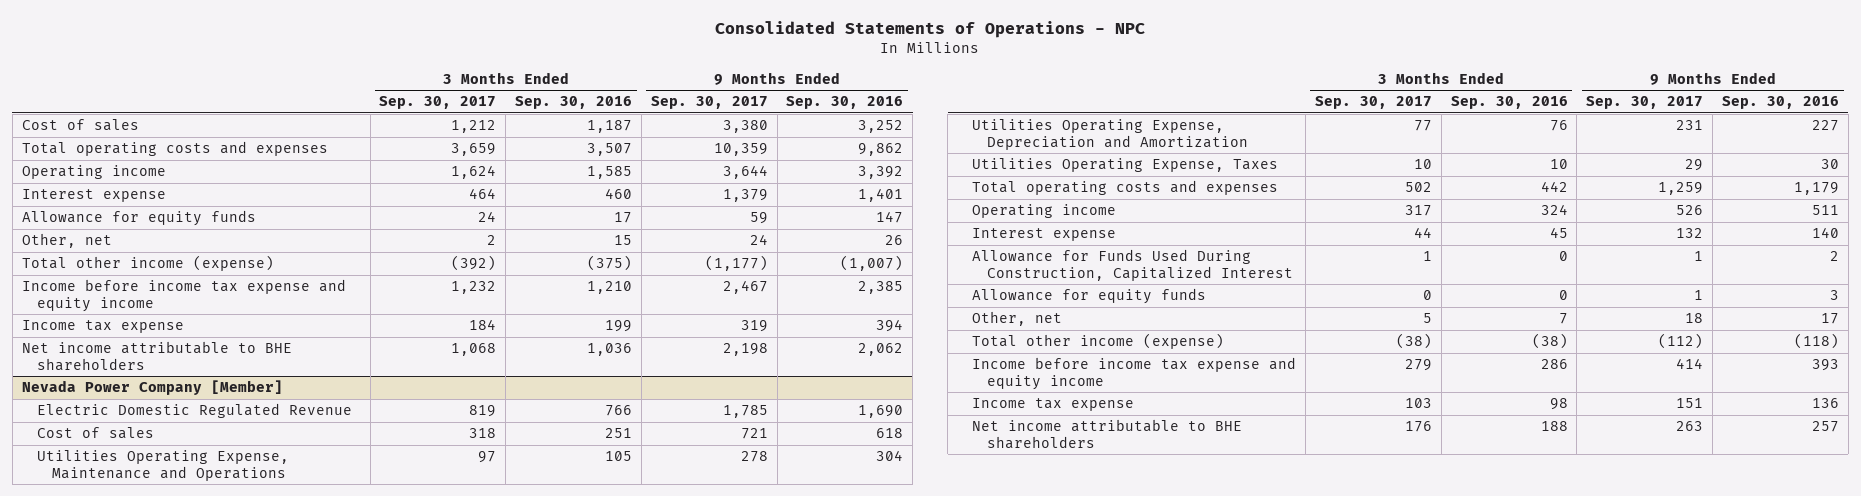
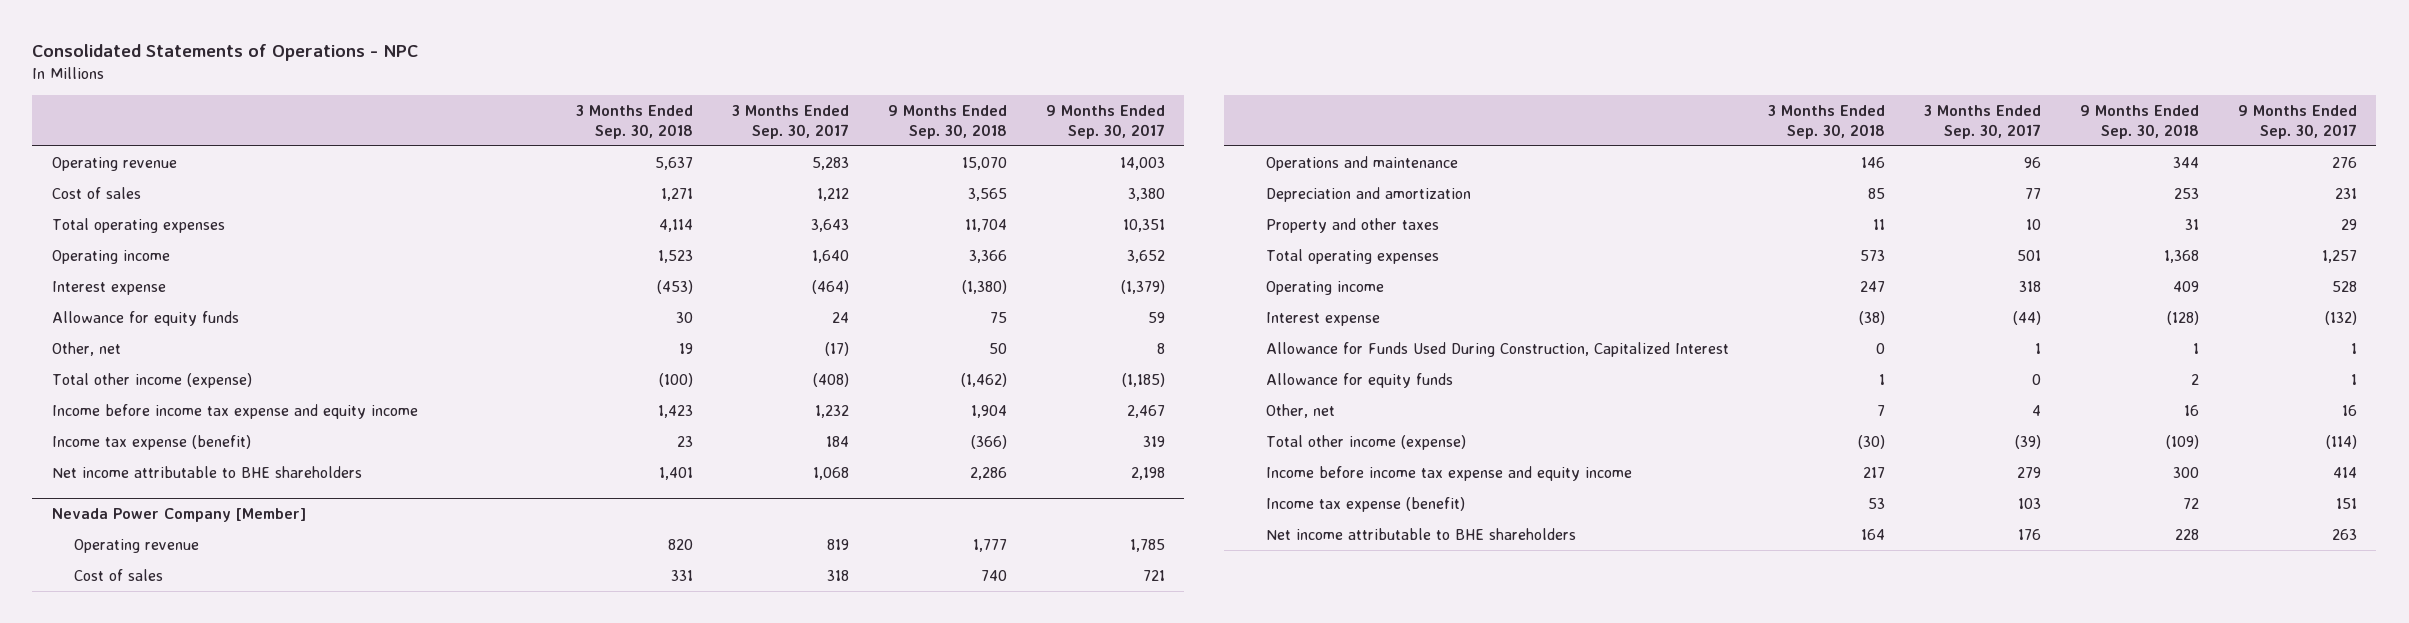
[515,96,633,110] Sep. 30, 2016 -> none
[786,96,904,110] Sep. 30, 2016 -> none
none -> [576,104,694,139] 3 Months Ended Sep. 30, 2018
none -> [888,104,1008,139] 9 Months Ended Sep. 30, 2018
none -> [51,156,177,171] Operating revenue
[21,141,328,157] Total operating costs and expenses -> [51,217,225,233] Total operating expenses
[451,143,497,157] 3,659 -> [811,218,850,232] 3,643
[713,143,768,157] 10,359 -> [1122,218,1165,232] 10,351
[451,165,497,180] 1,624 -> [812,249,850,263] 1,640
[722,165,768,180] 3,644 -> [1126,249,1165,263] 3,652
[469,188,497,200] 464 -> [812,279,850,294] (464)
[722,189,768,203] 1,379 -> [1120,279,1165,294] (1,379)
[487,235,497,246] 2 -> [825,341,850,356] (17)
[749,234,768,246] 24 -> [1156,342,1165,354] 8
[451,255,497,272] (392) -> [813,372,850,387] (408)
[704,255,768,272] (1,177) -> [1121,372,1165,387] (1,185)
[21,320,184,334] Income tax expense -> [51,434,251,450] Income tax expense (benefit)
[36,403,352,419] Electric Domestic Regulated Revenue -> [74,538,200,553] Operating revenue
[36,450,289,481] Utilities Operating Expense, Maintenance and Operations -> [1266,155,1459,171] Operations and maintenance
[478,451,497,464] 97 -> [2024,156,2042,168] 96
[740,451,768,463] 278 -> [2331,156,2357,168] 276
[972,119,1249,150] Utilities Operating Expense, Depreciation and Amortization -> [1266,186,1472,202] Depreciation and amortization
[972,158,1279,173] Utilities Operating Expense, Taxes -> [1266,217,1440,233] Property and other taxes
[972,180,1279,196] Total operating costs and expenses -> [1266,248,1440,264] Total operating expenses
[1404,182,1432,193] 502 -> [2017,249,2042,261] 501
[1658,182,1704,196] 1,259 -> [2321,249,2357,263] 1,257
[1404,205,1432,217] 317 -> [2019,280,2042,292] 318
[1676,205,1704,216] 526 -> [2331,280,2357,292] 528
[1413,227,1432,239] 44 -> [2013,310,2042,325] (44)
[1676,228,1704,239] 132 -> [2324,310,2357,325] (132)
[1422,313,1432,324] 5 -> [2032,404,2042,416] 4
[1685,313,1704,324] 18 -> [2341,404,2357,416] 16
[1395,333,1432,350] (38) -> [2015,434,2042,449] (39)
[1658,333,1704,350] (112) -> [2325,434,2357,449] (114)
[972,398,1135,412] Income tax expense -> [1266,496,1466,512] Income tax expense (benefit)

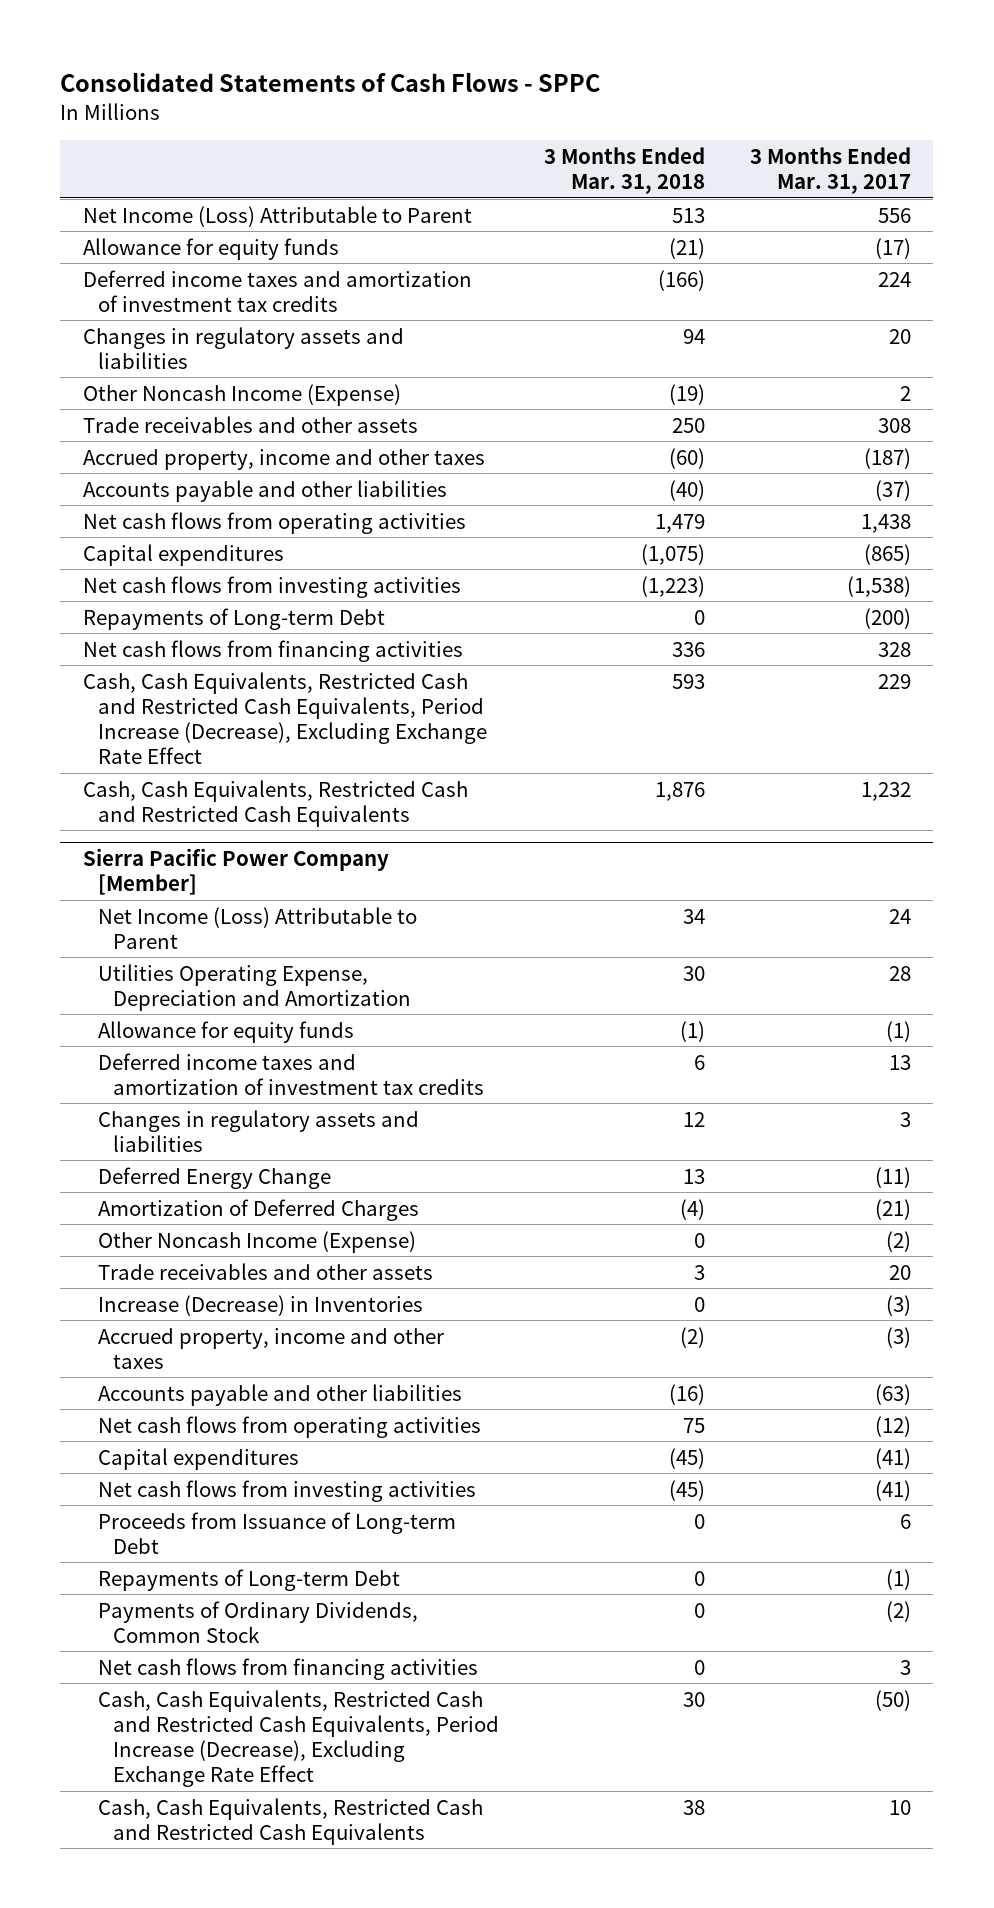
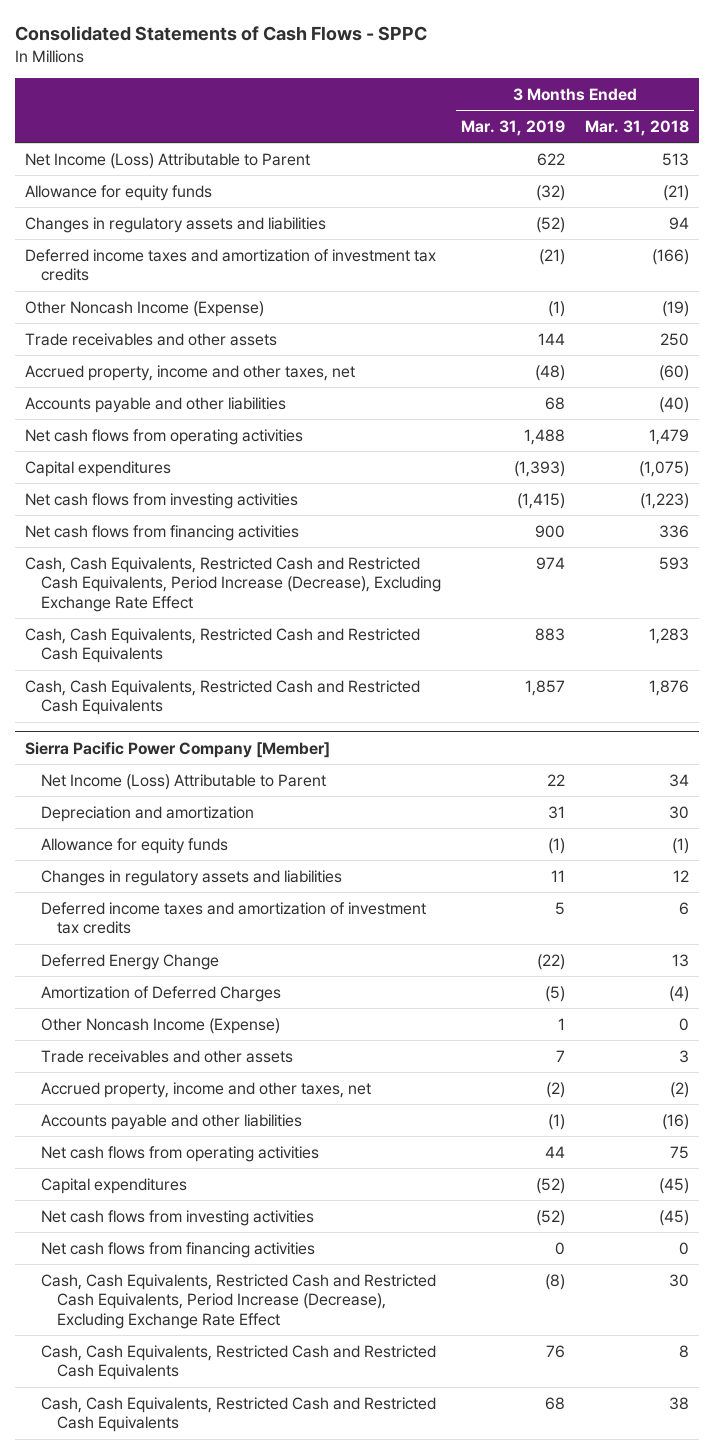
[749,147,911,195] 3 Months Ended Mar. 31, 2017 -> none
none -> [461,119,566,136] Mar. 31, 2019
[82,269,472,312] Deferred income taxes and amortization of investment tax credits -> [25,248,437,282] Deferred income taxes and amortization of investment tax credits
[82,448,485,470] Accrued property, income and other taxes -> [25,364,356,381] Accrued property, income and other taxes, net
[82,607,385,630] Repayments of Long-term Debt -> none
none -> [25,627,421,664] Cash, Cash Equivalents, Restricted Cash and Restricted Cash Equivalents
[98,963,412,1011] Utilities Operating Expense, Depreciation and Amortization -> [41,805,255,822] Depreciation and amortization
[98,1052,485,1095] Deferred income taxes and amortization of investment tax credits -> [41,901,427,935] Deferred income taxes and amortization of investment tax credits
[98,1294,424,1316] Increase (Decrease) in Inventories -> none
[98,1327,445,1369] Accrued property, income and other taxes -> [41,1081,372,1098] Accrued property, income and other taxes, net
[98,1511,457,1554] Proceeds from Issuance of Long-term Debt -> none
[98,1568,401,1591] Repayments of Long-term Debt -> none
[98,1600,419,1643] Payments of Ordinary Dividends, Common Stock -> none
none -> [41,1344,437,1381] Cash, Cash Equivalents, Restricted Cash and Restricted Cash Equivalents

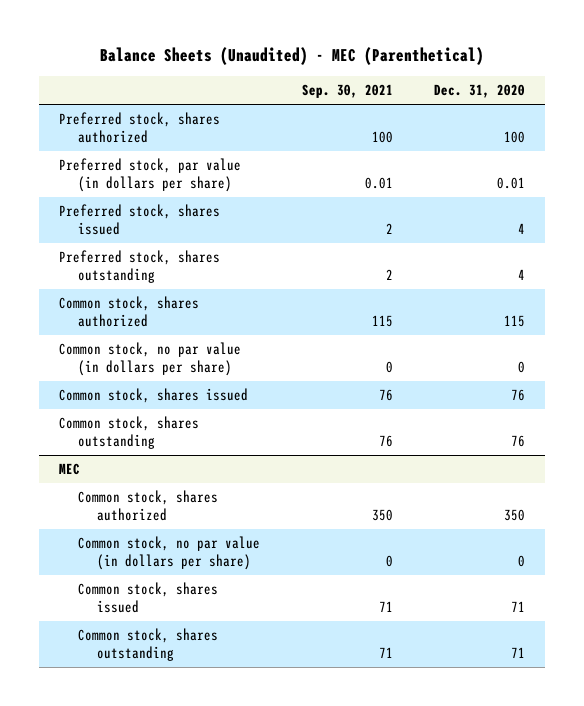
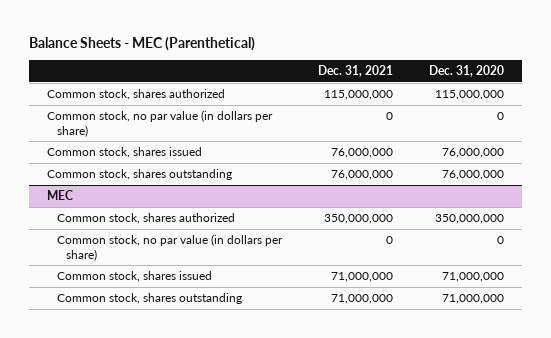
[100,47,485,66] Balance Sheets (Unaudited) - MEC (Parenthetical) -> [28,36,255,51] Balance Sheets - MEC (Parenthetical)
[301,84,393,99] Sep. 30, 2021 -> none
none -> [317,65,393,78] Dec. 31, 2021
[59,112,221,144] Preferred stock, shares authorized -> none
[59,158,242,193] Preferred stock, par value (in dollars per share) -> none
[59,204,221,236] Preferred stock, shares issued -> none
[59,250,221,284] Preferred stock, shares outstanding -> none
[503,315,525,328] 115 -> [435,90,505,101] 115,000,000
[510,389,525,402] 76 -> [442,148,505,159] 76,000,000
[510,435,525,448] 76 -> [442,170,505,181] 76,000,000
[503,509,525,522] 350 -> [435,214,505,225] 350,000,000
[510,601,525,613] 71 -> [442,272,505,283] 71,000,000
[510,647,525,659] 71 -> [442,294,505,305] 71,000,000

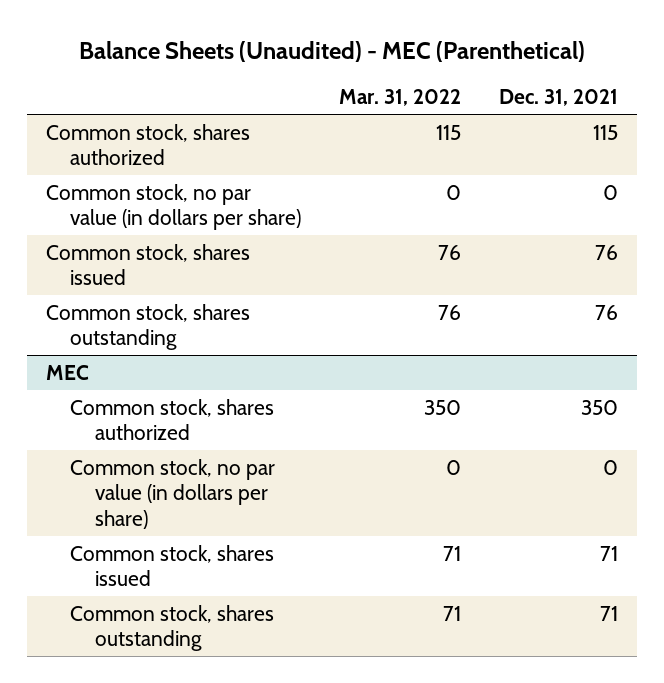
[28,36,255,51] Balance Sheets - MEC (Parenthetical) -> [78,40,585,62] Balance Sheets (Unaudited) - MEC (Parenthetical)
[429,65,505,78] Dec. 31, 2020 -> none
none -> [339,89,462,107] Mar. 31, 2022
[323,90,393,101] 115,000,000 -> [593,124,619,140] 115
[330,148,393,159] 76,000,000 -> [595,244,619,260] 76
[330,170,393,181] 76,000,000 -> [595,304,619,320] 76
[323,214,393,225] 350,000,000 -> [581,399,619,415] 350
[330,272,393,283] 71,000,000 -> [600,545,619,561] 71
[330,294,393,305] 71,000,000 -> [600,605,619,621] 71

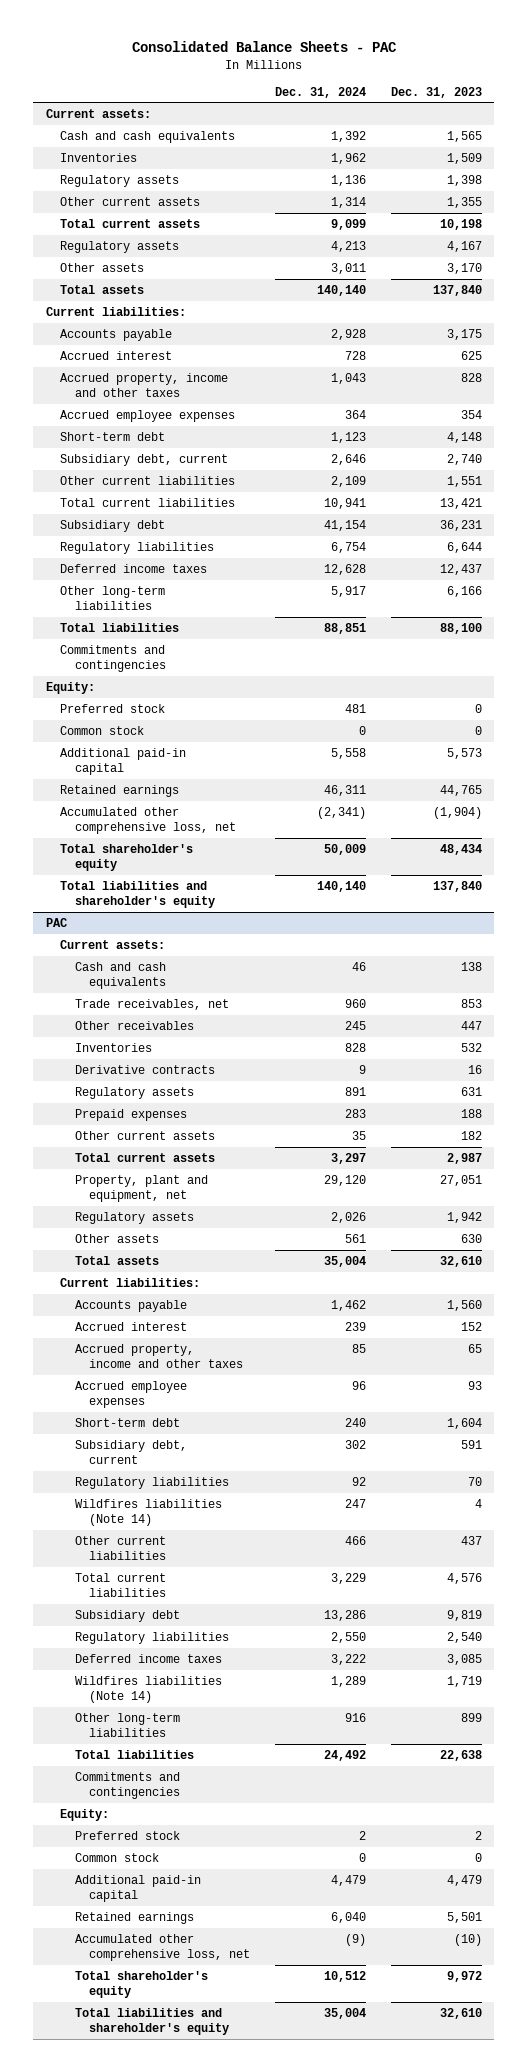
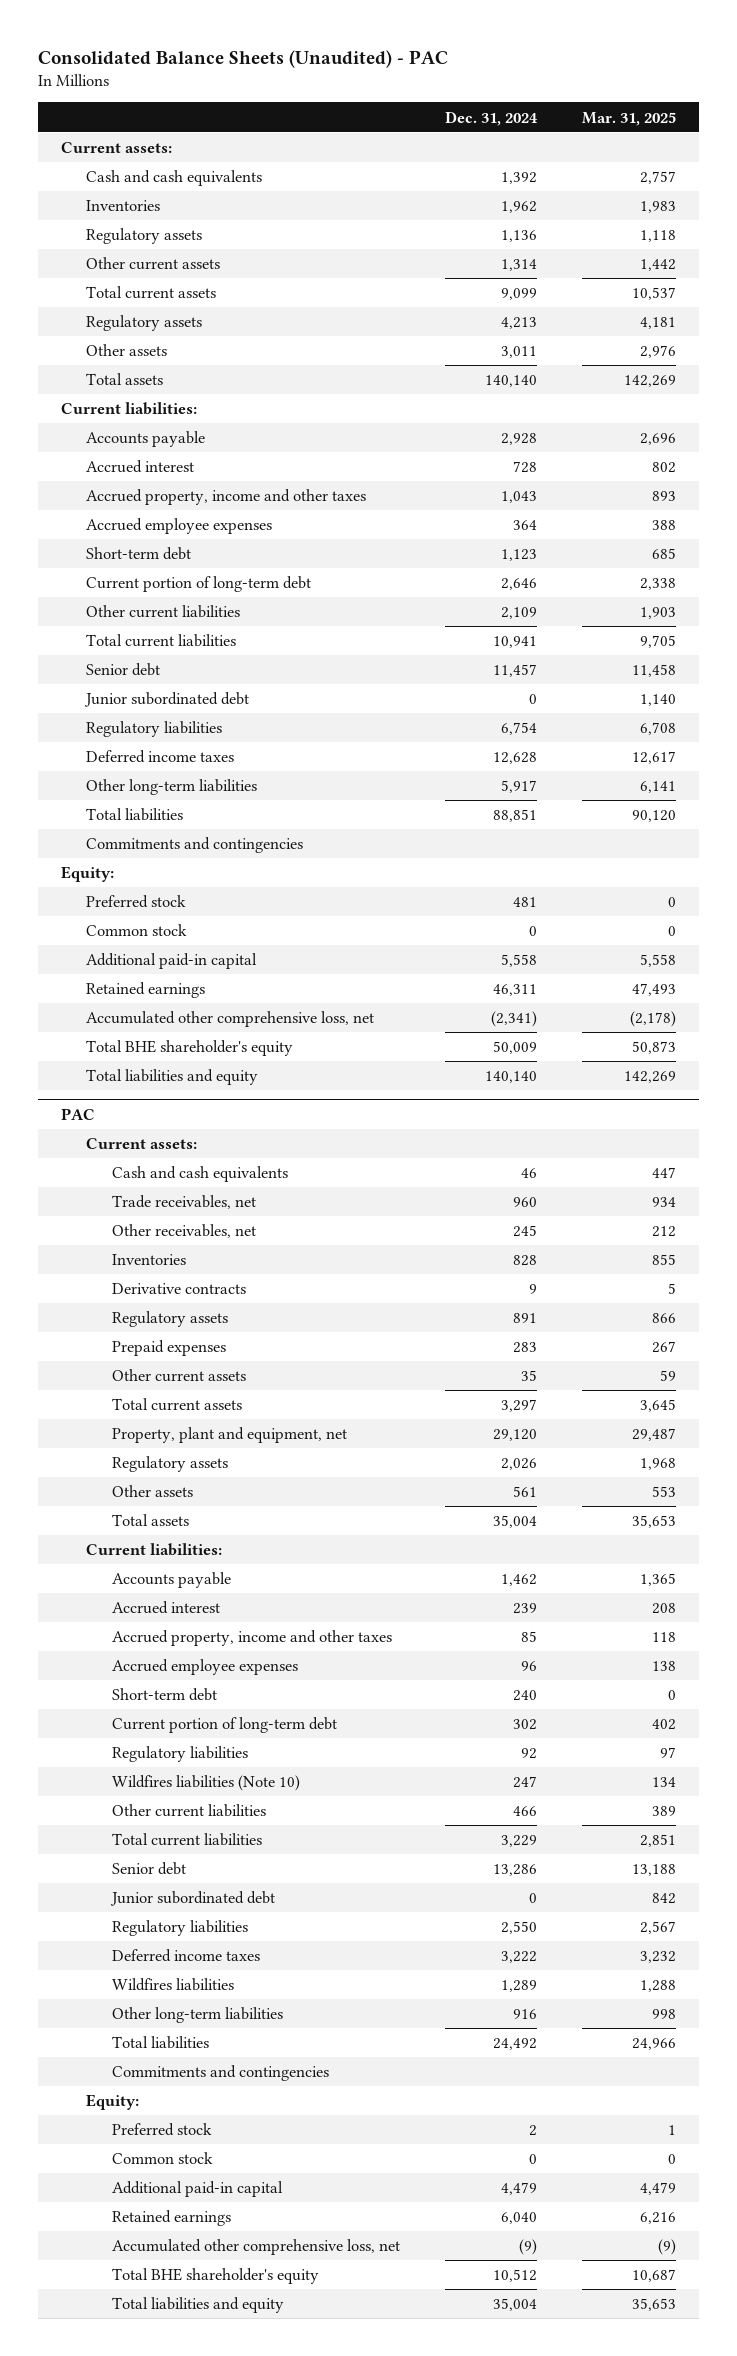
[131,41,397,53] Consolidated Balance Sheets - PAC -> [37,49,448,68] Consolidated Balance Sheets (Unaudited) - PAC
[390,86,482,98] Dec. 31, 2023 -> none
none -> [582,111,677,126] Mar. 31, 2025
[60,453,229,466] Subsidiary debt, current -> [86,576,312,593] Current portion of long-term debt
[60,519,166,532] Subsidiary debt -> none
none -> [86,663,161,677] Senior debt
none -> [84,692,250,708] Junior subordinated debt
[60,843,194,872] Total shareholder's equity -> [86,1040,294,1057] Total BHE shareholder's equity
[60,880,215,909] Total liabilities and shareholder's equity -> [86,1069,259,1086] Total liabilities and equity
[74,1020,194,1030] Other receivables -> [111,1224,256,1239] Other receivables, net
[74,1439,187,1465] Subsidiary debt, current -> none
none -> [111,1717,337,1734] Current portion of long-term debt
[74,1498,222,1527] Wildfires liabilities (Note 14) -> [111,1775,300,1792] Wildfires liabilities (Note 10)
[74,1609,180,1622] Subsidiary debt -> [111,1862,186,1876] Senior debt
none -> [109,1891,275,1907] Junior subordinated debt
[74,1675,222,1704] Wildfires liabilities (Note 14) -> [111,1978,234,1992] Wildfires liabilities
[74,1970,208,1999] Total shareholder's equity -> [111,2268,319,2285] Total BHE shareholder's equity
[74,2007,229,2036] Total liabilities and shareholder's equity -> [111,2297,284,2314] Total liabilities and equity

